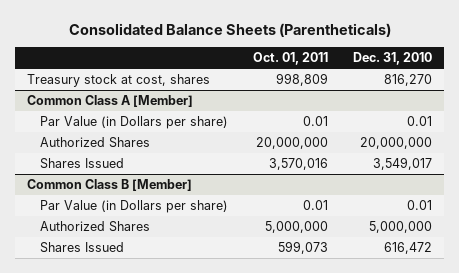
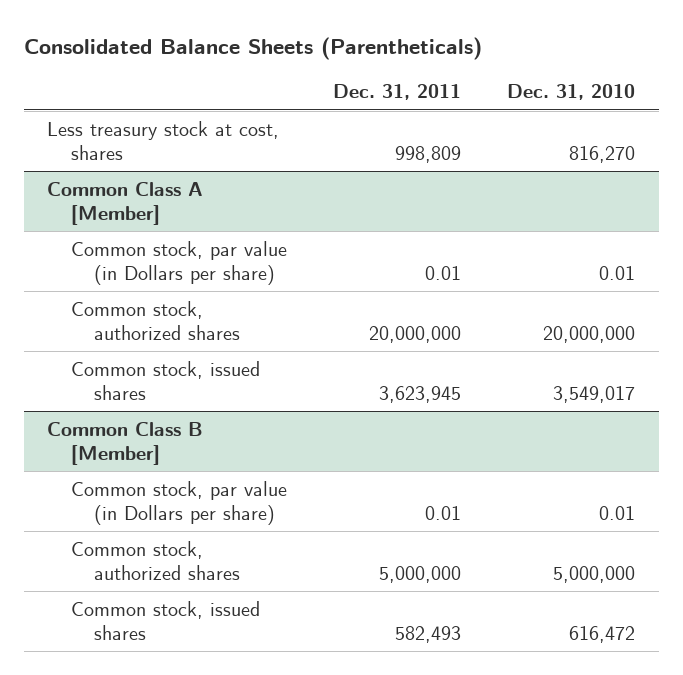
[253,52,329,66] Oct. 01, 2011 -> none
none -> [333,84,462,101] Dec. 31, 2011
[27,74,211,88] Treasury stock at cost, shares -> [47,120,280,161] Less treasury stock at cost, shares
[40,116,229,130] Par Value (in Dollars per share) -> [70,240,287,286] Common stock, par value (in Dollars per share)
[40,137,151,149] Authorized Shares -> [70,300,241,341] Common stock, authorized shares
[40,158,125,170] Shares Issued -> [70,360,260,401] Common stock, issued shares
[40,200,229,214] Par Value (in Dollars per share) -> [70,480,287,526] Common stock, par value (in Dollars per share)
[40,221,151,233] Authorized Shares -> [70,540,241,581] Common stock, authorized shares
[40,242,125,254] Shares Issued -> [70,600,260,641] Common stock, issued shares

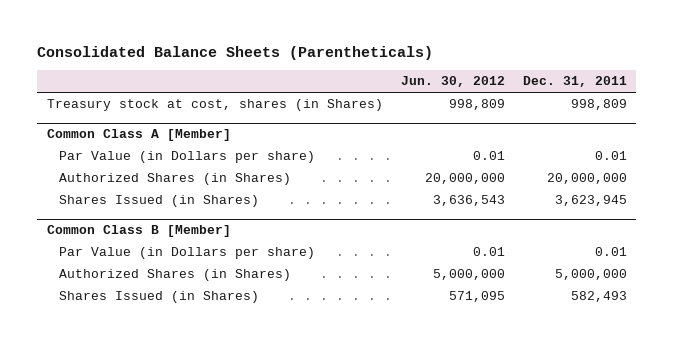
[507,84,636,101] Dec. 31, 2010 -> none
none -> [400,76,505,88] Jun. 30, 2012
[47,120,280,161] Less treasury stock at cost, shares -> [46,99,383,112] Treasury stock at cost, shares (in Shares)
[70,240,287,286] Common stock, par value (in Dollars per share) -> [59,151,316,164] Par Value (in Dollars per share)
[70,300,241,341] Common stock, authorized shares -> [59,173,292,186] Authorized Shares (in Shares)
[70,360,260,401] Common stock, issued shares -> [59,195,260,208] Shares Issued (in Shares)
[70,480,287,526] Common stock, par value (in Dollars per share) -> [59,247,316,260] Par Value (in Dollars per share)
[70,540,241,581] Common stock, authorized shares -> [59,269,292,282] Authorized Shares (in Shares)
[70,600,260,641] Common stock, issued shares -> [59,291,260,304] Shares Issued (in Shares)

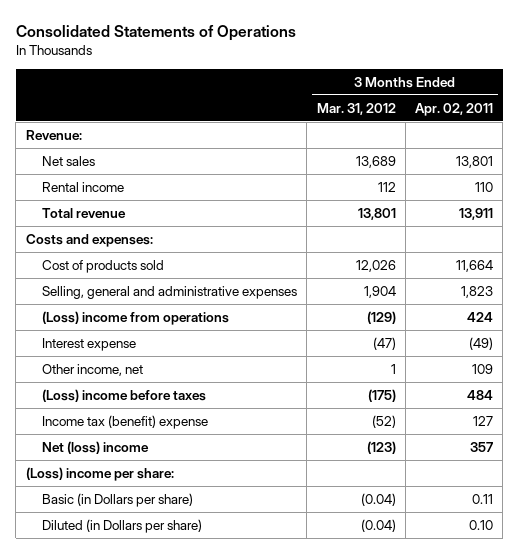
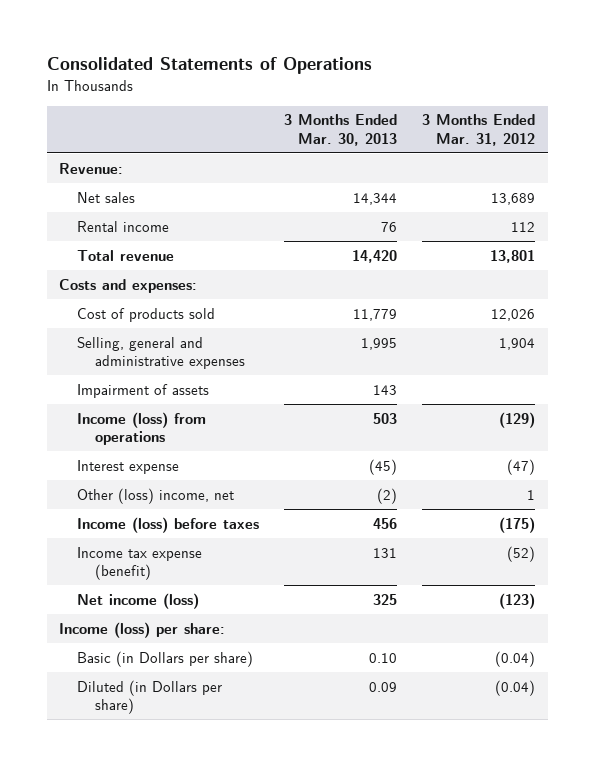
[415,102,494,116] Apr. 02, 2011 -> none
none -> [284,114,398,146] 3 Months Ended Mar. 30, 2013
none -> [77,383,210,398] Impairment of assets
[42,310,230,325] (Loss) income from operations -> [77,411,207,446] Income (loss) from operations
[42,363,144,376] Other income, net -> [77,487,235,504] Other (loss) income, net
[42,388,207,402] (Loss) income before taxes -> [77,516,260,533] Income (loss) before taxes
[42,414,209,429] Income tax (benefit) expense -> [77,546,203,581] Income tax expense (benefit)
[42,440,150,454] Net (loss) income -> [77,592,200,609] Net income (loss)
[25,466,174,481] (Loss) income per share: -> [59,621,226,638] Income (loss) per share:

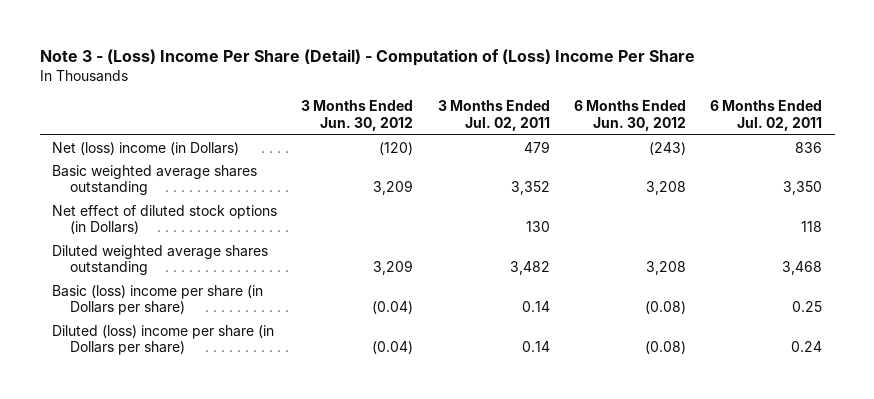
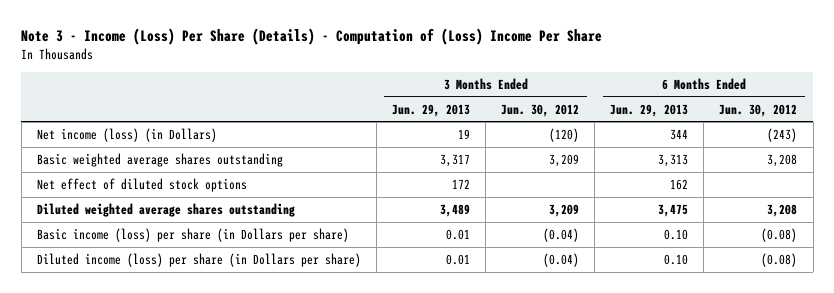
[39,48,695,66] Note 3 - (Loss) Income Per Share (Detail) - Computation of (Loss) Income Per Share -> [21,28,603,46] Note 3 - Income (Loss) Per Share (Details) - Computation of (Loss) Income Per Share
[437,100,550,132] 3 Months Ended Jul. 02, 2011 -> none
[710,100,823,132] 6 Months Ended Jul. 02, 2011 -> none
none -> [392,103,471,117] Jun. 29, 2013
none -> [610,103,689,117] Jun. 29, 2013
[52,141,240,155] Net (loss) income (in Dollars) -> [36,127,217,142] Net income (loss) (in Dollars)
[52,204,278,235] Net effect of diluted stock options (in Dollars) -> [36,177,247,192] Net effect of diluted stock options
[52,284,264,316] Basic (loss) income per share (in Dollars per share) -> [36,227,349,242] Basic income (loss) per share (in Dollars per share)
[52,324,275,356] Diluted (loss) income per share (in Dollars per share) -> [36,252,361,267] Diluted income (loss) per share (in Dollars per share)

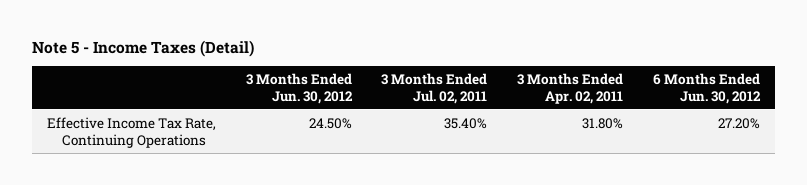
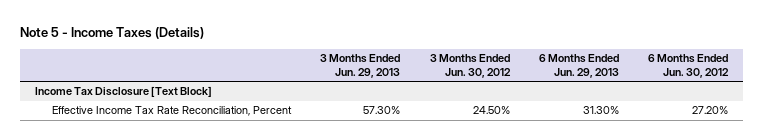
[31,39,254,57] Note 5 - Income Taxes (Detail) -> [19,27,204,40] Note 5 - Income Taxes (Details)
[381,73,488,104] 3 Months Ended Jul. 02, 2011 -> none
[517,73,624,104] 3 Months Ended Apr. 02, 2011 -> none
none -> [320,53,401,79] 3 Months Ended Jun. 29, 2013
none -> [538,53,619,79] 6 Months Ended Jun. 29, 2013
none -> [34,86,212,98] Income Tax Disclosure [Text Block]
[46,116,216,148] Effective Income Tax Rate, Continuing Operations -> [52,106,293,117] Effective Income Tax Rate Reconciliation, Percent

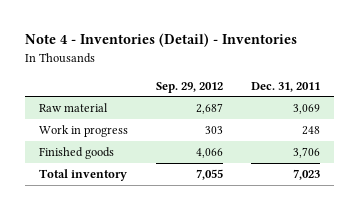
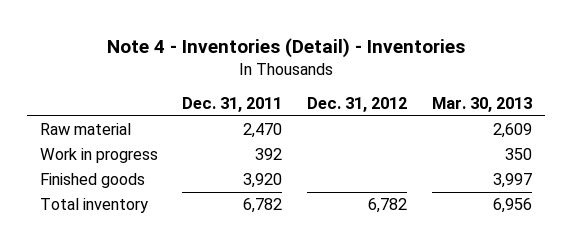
[155,81,223,93] Sep. 29, 2012 -> none
none -> [307,97,408,113] Dec. 31, 2012
none -> [432,97,533,113] Mar. 30, 2013
[293,104,321,115] 3,069 -> [243,123,283,139] 2,470
[302,126,321,136] 248 -> [255,148,283,161] 392
[293,147,321,159] 3,706 -> [243,173,283,189] 3,920
[293,169,321,181] 7,023 -> [243,198,283,214] 6,782

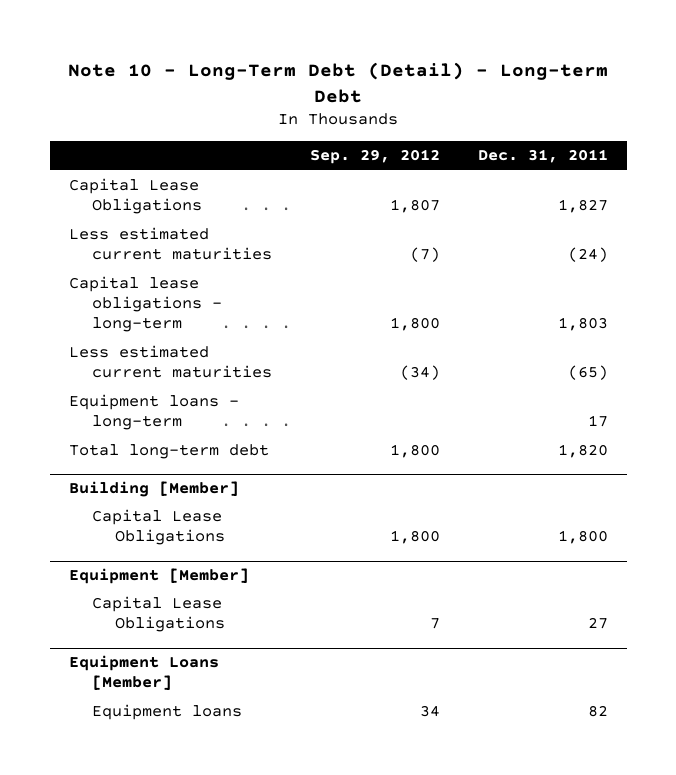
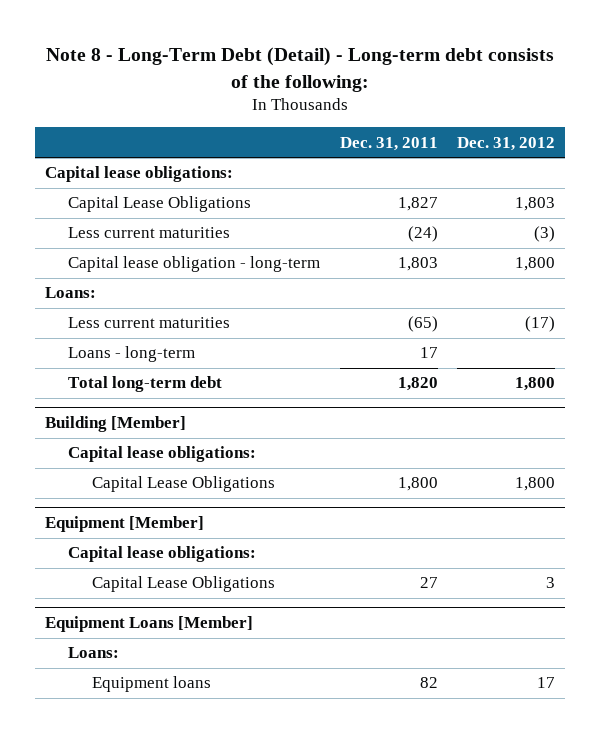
[68,61,609,103] Note 10 - Long-Term Debt (Detail) - Long-term Debt -> [46,47,555,92] Note 8 - Long-Term Debt (Detail) - Long-term debt consists of the following:
[309,149,440,165] Sep. 29, 2012 -> none
none -> [457,136,556,151] Dec. 31, 2012
none -> [45,166,234,183] Capital lease obligations:
[68,227,272,261] Less estimated current maturities -> [68,227,231,239] Less current maturities
[68,276,222,333] Capital lease obligations - long-term -> [68,256,321,273] Capital lease obligation - long-term
none -> [45,287,97,299] Loans:
[68,345,272,379] Less estimated current maturities -> [68,317,231,329] Less current maturities
[68,394,239,431] Equipment loans - long-term -> [68,346,196,363] Loans - long-term
none -> [68,446,257,463] Capital lease obligations:
none -> [68,546,257,563] Capital lease obligations:
none -> [68,647,120,659] Loans:

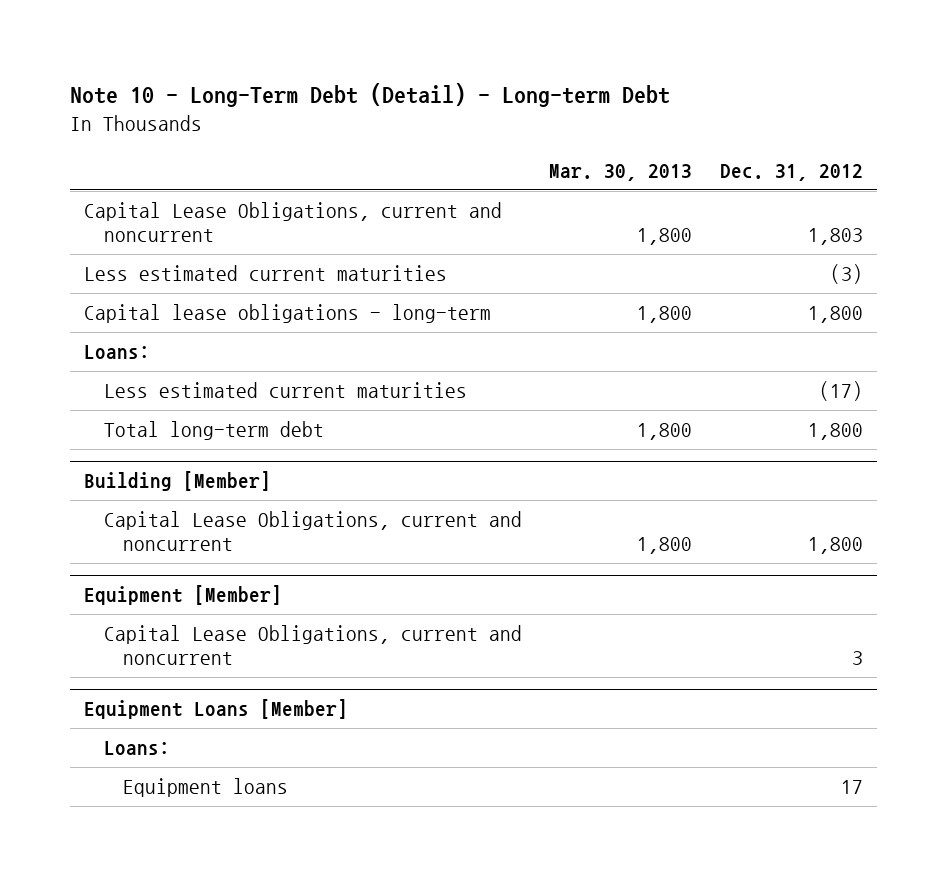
[46,47,555,92] Note 8 - Long-Term Debt (Detail) - Long-term debt consists of the following: -> [70,83,671,108] Note 10 - Long-Term Debt (Detail) - Long-term Debt
[339,136,438,151] Dec. 31, 2011 -> none
none -> [549,163,693,181] Mar. 30, 2013
[45,166,234,183] Capital lease obligations: -> none
[68,196,252,213] Capital Lease Obligations -> [84,201,503,243] Capital Lease Obligations, current and noncurrent
[68,227,231,239] Less current maturities -> [84,264,448,281] Less estimated current maturities
[68,256,321,273] Capital lease obligation - long-term -> [84,303,492,323] Capital lease obligations - long-term
[68,346,196,363] Loans - long-term -> none
[68,317,231,329] Less current maturities -> [103,381,467,398] Less estimated current maturities
[68,446,257,463] Capital lease obligations: -> none
[91,476,275,493] Capital Lease Obligations -> [103,510,522,552] Capital Lease Obligations, current and noncurrent
[68,546,257,563] Capital lease obligations: -> none
[91,576,275,593] Capital Lease Obligations -> [103,624,522,666] Capital Lease Obligations, current and noncurrent

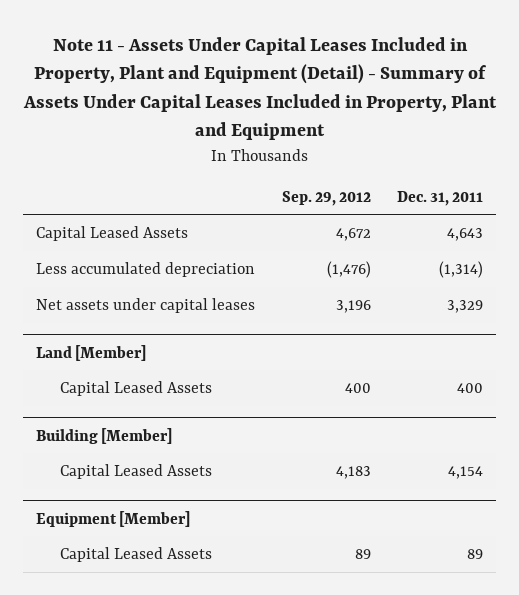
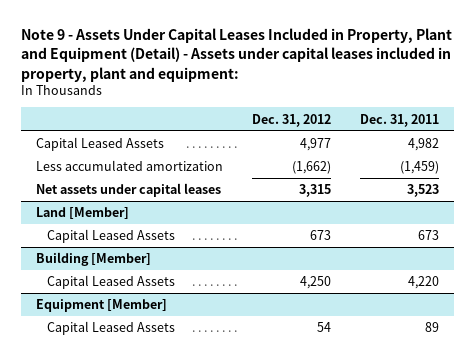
[22,37,497,141] Note 11 - Assets Under Capital Leases Included in Property, Plant and Equipment (Detail) - Summary of Assets Under Capital Leases Included in Property, Plant and Equipment -> [21,28,453,82] Note 9 - Assets Under Capital Leases Included in Property, Plant and Equipment (Detail) - Assets under capital leases included in property, plant and equipment:
[281,190,371,206] Sep. 29, 2012 -> none
none -> [251,113,331,127] Dec. 31, 2012
[447,227,484,241] 4,643 -> [408,138,440,152] 4,982
[36,261,256,277] Less accumulated depreciation -> [35,160,223,172] Less accumulated amortization
[439,260,484,278] (1,314) -> [400,161,440,175] (1,459)
[447,299,484,313] 3,329 -> [407,184,440,198] 3,523
[457,382,484,393] 400 -> [418,230,440,241] 673
[448,465,484,479] 4,154 -> [408,276,440,290] 4,220

